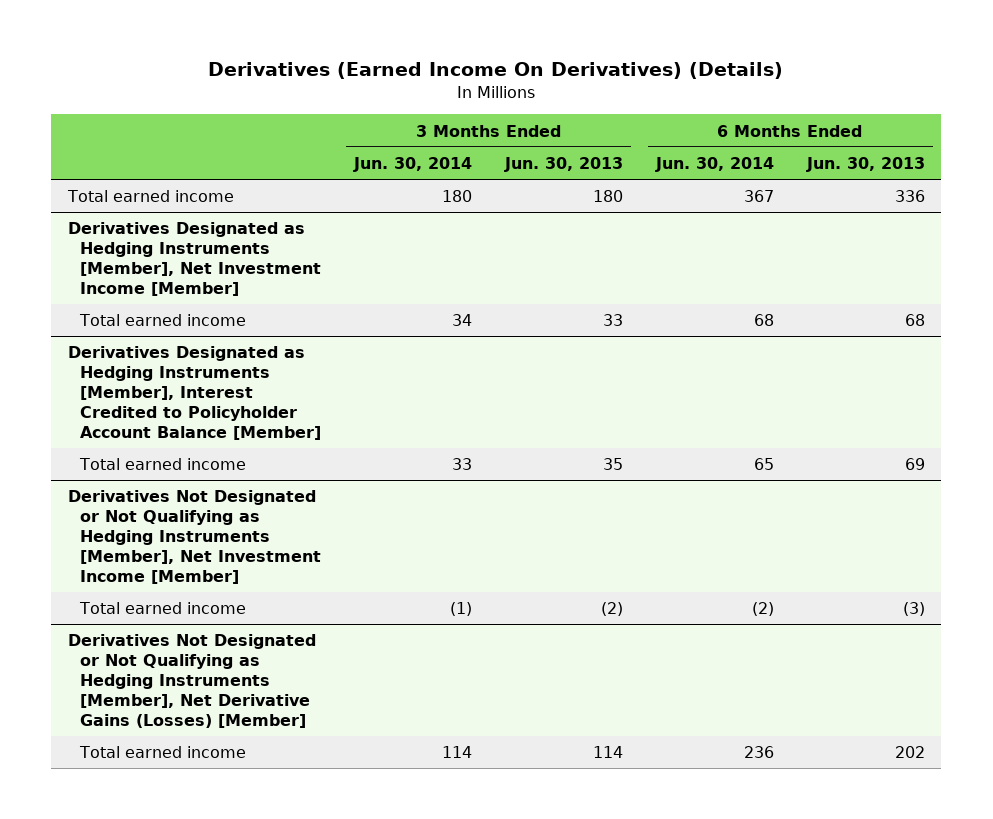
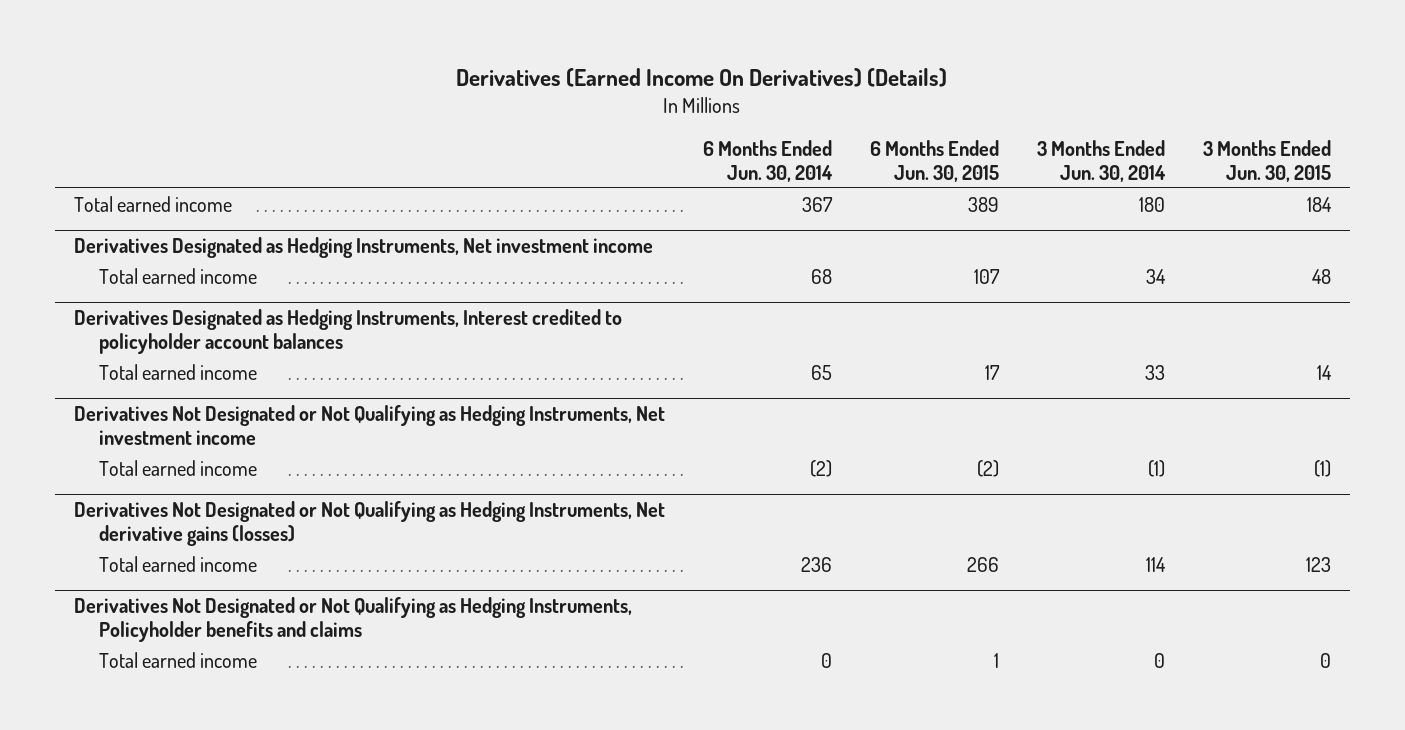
[504,157,624,173] Jun. 30, 2013 -> none
[805,157,925,173] Jun. 30, 2013 -> none
none -> [869,140,999,182] 6 Months Ended Jun. 30, 2015
none -> [1202,140,1331,182] 3 Months Ended Jun. 30, 2015
[67,222,322,297] Derivatives Designated as Hedging Instruments [Member], Net Investment Income [Member] -> [73,237,653,259] Derivatives Designated as Hedging Instruments, Net investment income
[67,346,322,440] Derivatives Designated as Hedging Instruments [Member], Interest Credited to Policyholder Account Balance [Member] -> [73,309,622,355] Derivatives Designated as Hedging Instruments, Interest credited to policyholder account balances
[67,490,322,584] Derivatives Not Designated or Not Qualifying as Hedging Instruments [Member], Net Investment Income [Member] -> [73,405,665,446] Derivatives Not Designated or Not Qualifying as Hedging Instruments, Net investment income
[67,634,316,728] Derivatives Not Designated or Not Qualifying as Hedging Instruments [Member], Net Derivative Gains (Losses) [Member] -> [73,501,665,547] Derivatives Not Designated or Not Qualifying as Hedging Instruments, Net derivative gains (losses)
none -> [73,597,632,643] Derivatives Not Designated or Not Qualifying as Hedging Instruments, Policyholder benefits and claims
none -> [99,651,258,668] Total earned income

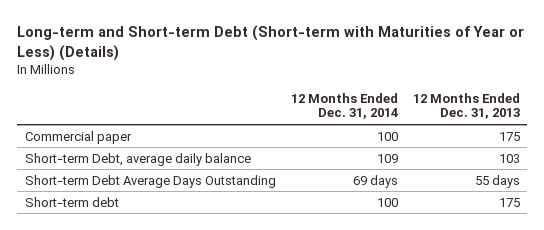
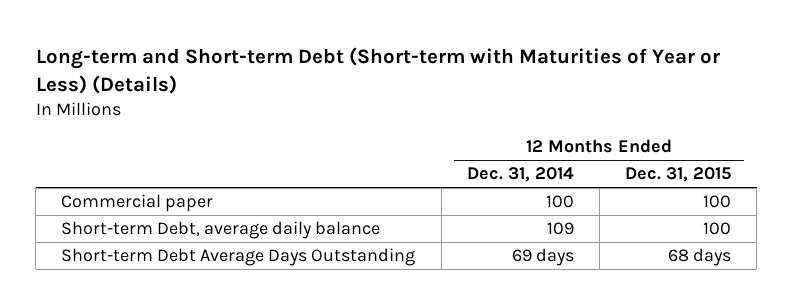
[412,92,520,120] 12 Months Ended Dec. 31, 2013 -> none
none -> [625,167,732,183] Dec. 31, 2015
[24,196,119,207] Short-term debt -> none

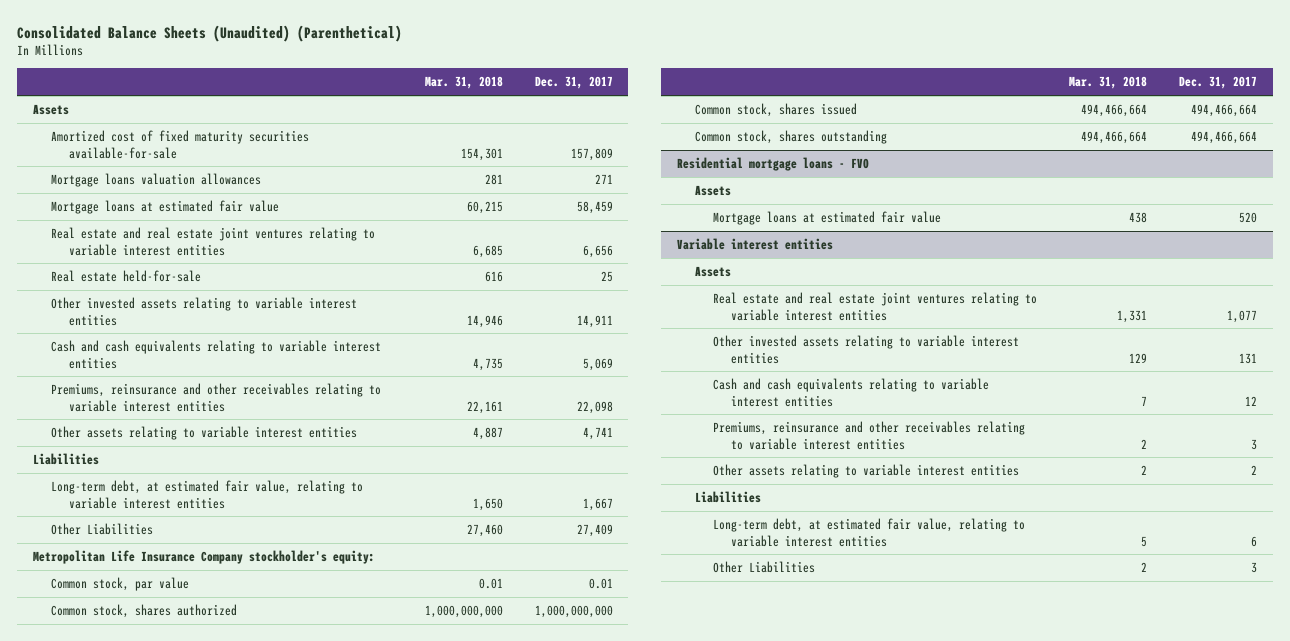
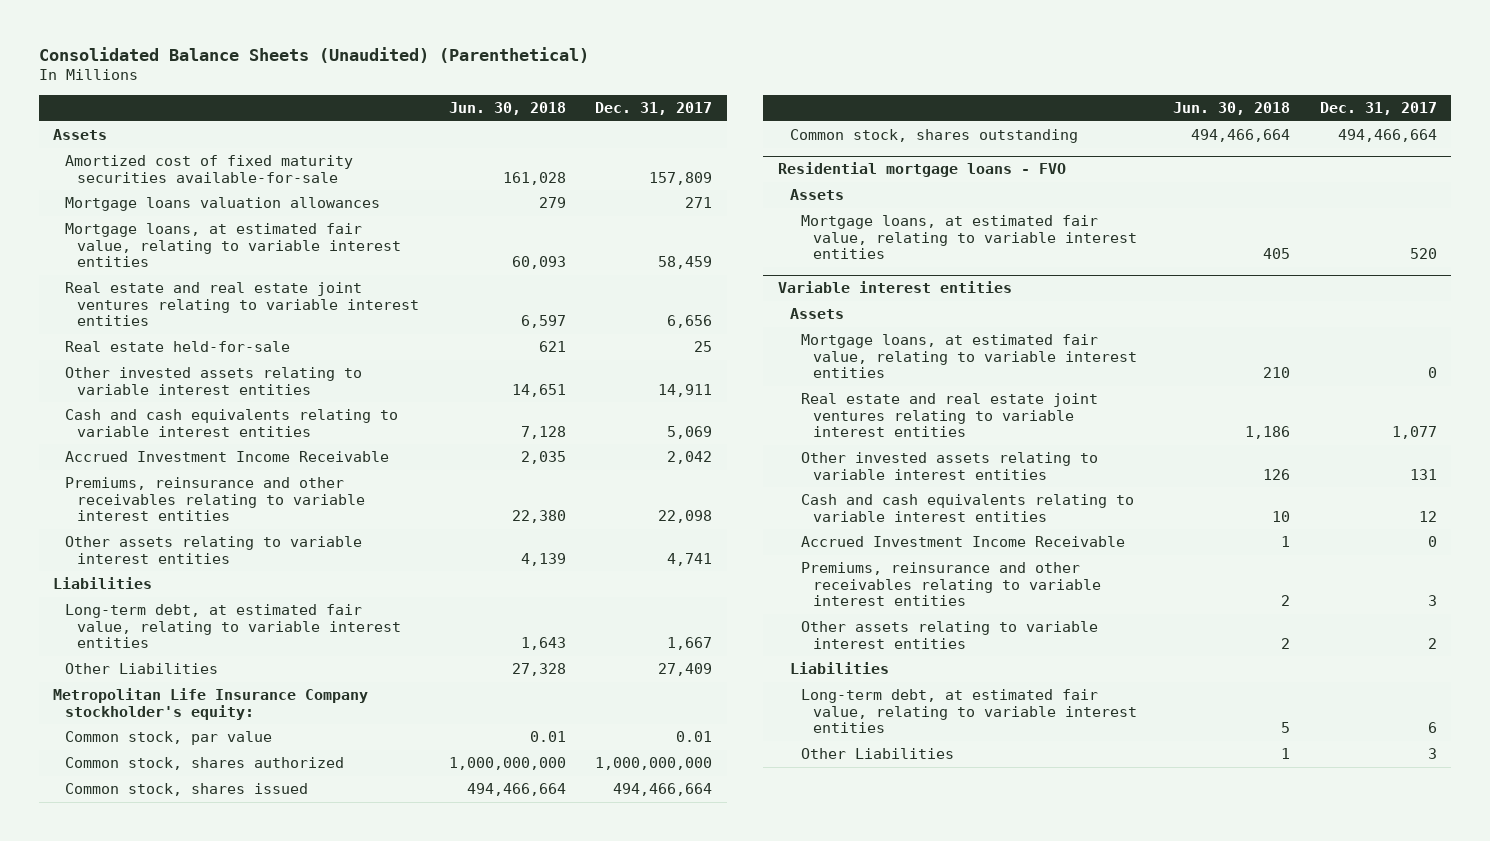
[424,76,503,90] Mar. 31, 2018 -> none
none -> [448,102,566,116] Jun. 30, 2018
[51,199,280,214] Mortgage loans at estimated fair value -> [65,223,401,268] Mortgage loans, at estimated fair value, relating to variable interest entities
none -> [65,451,390,463] Accrued Investment Income Receivable
[713,210,942,225] Mortgage loans at estimated fair value -> [801,215,1138,260] Mortgage loans, at estimated fair value, relating to variable interest entities
none -> [801,334,1138,379] Mortgage loans, at estimated fair value, relating to variable interest entities
none -> [801,536,1126,548] Accrued Investment Income Receivable

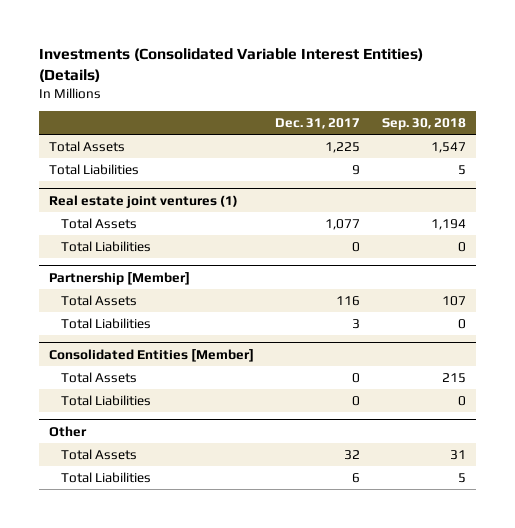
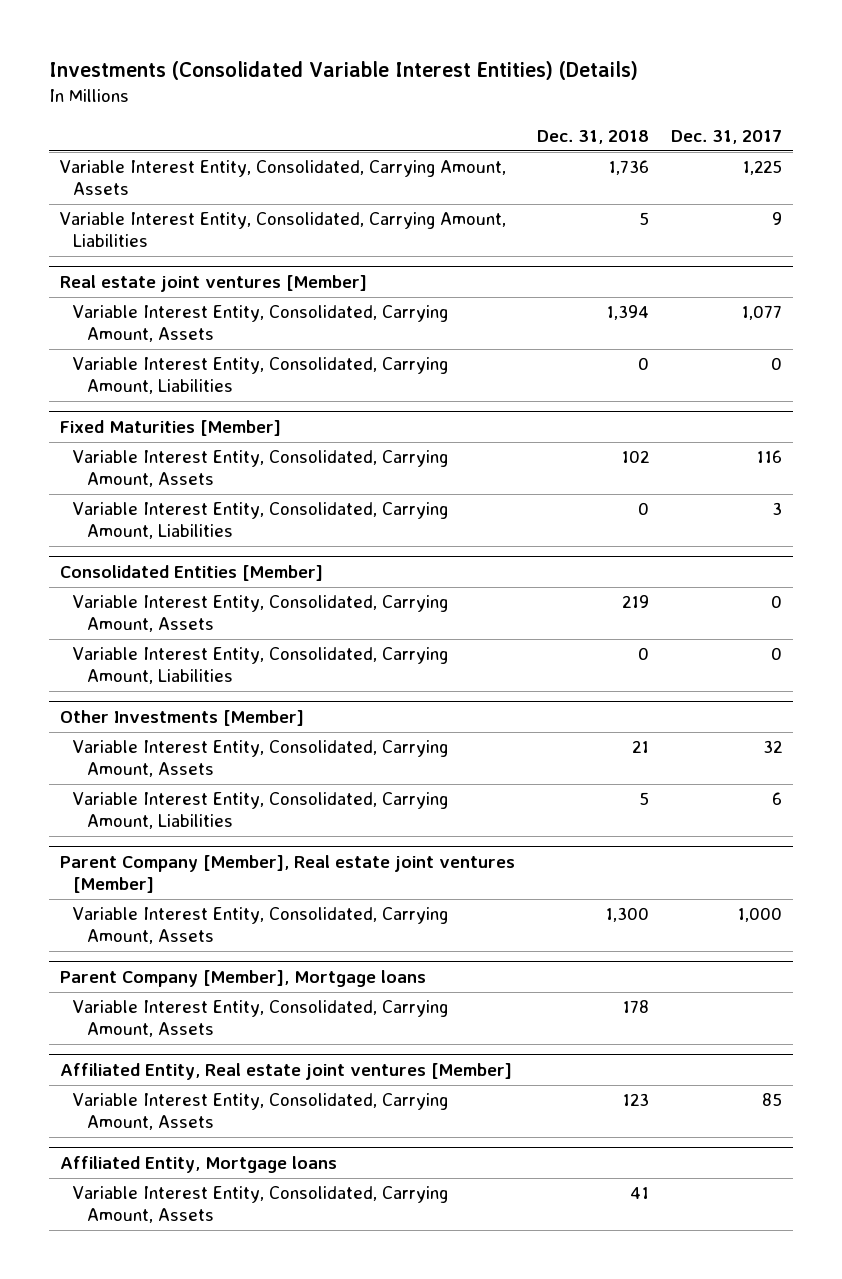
[381,118,466,131] Sep. 30, 2018 -> none
none -> [537,130,650,145] Dec. 31, 2018
[49,271,191,285] Partnership [Member] -> none
[49,140,126,152] Total Assets -> [59,160,506,196] Variable Interest Entity, Consolidated, Carrying Amount, Assets
[49,163,140,175] Total Liabilities -> [59,212,506,248] Variable Interest Entity, Consolidated, Carrying Amount, Liabilities
[49,194,239,208] Real estate joint ventures (1) -> [59,275,367,293] Real estate joint ventures [Member]
[61,217,138,229] Total Assets -> [73,305,449,343] Variable Interest Entity, Consolidated, Carrying Amount, Assets
[61,240,152,252] Total Liabilities -> [73,357,449,395] Variable Interest Entity, Consolidated, Carrying Amount, Liabilities
none -> [59,420,281,437] Fixed Maturities [Member]
[61,294,138,306] Total Assets -> [73,450,449,488] Variable Interest Entity, Consolidated, Carrying Amount, Assets
[61,317,152,329] Total Liabilities -> [73,502,449,540] Variable Interest Entity, Consolidated, Carrying Amount, Liabilities
[61,371,138,383] Total Assets -> [73,595,449,633] Variable Interest Entity, Consolidated, Carrying Amount, Assets
[61,394,152,406] Total Liabilities -> [73,647,449,685] Variable Interest Entity, Consolidated, Carrying Amount, Liabilities
[49,425,88,437] Other -> [59,710,304,727] Other Investments [Member]
[61,448,138,460] Total Assets -> [73,740,449,778] Variable Interest Entity, Consolidated, Carrying Amount, Assets
[61,471,152,483] Total Liabilities -> [73,792,449,830] Variable Interest Entity, Consolidated, Carrying Amount, Liabilities
none -> [59,855,515,894] Parent Company [Member], Real estate joint ventures [Member]
none -> [73,907,449,945] Variable Interest Entity, Consolidated, Carrying Amount, Assets
none -> [59,970,426,988] Parent Company [Member], Mortgage loans
none -> [73,1000,449,1038] Variable Interest Entity, Consolidated, Carrying Amount, Assets
none -> [59,1063,512,1081] Affiliated Entity, Real estate joint ventures [Member]
none -> [73,1093,449,1131] Variable Interest Entity, Consolidated, Carrying Amount, Assets
none -> [59,1156,337,1174] Affiliated Entity, Mortgage loans
none -> [73,1186,449,1224] Variable Interest Entity, Consolidated, Carrying Amount, Assets

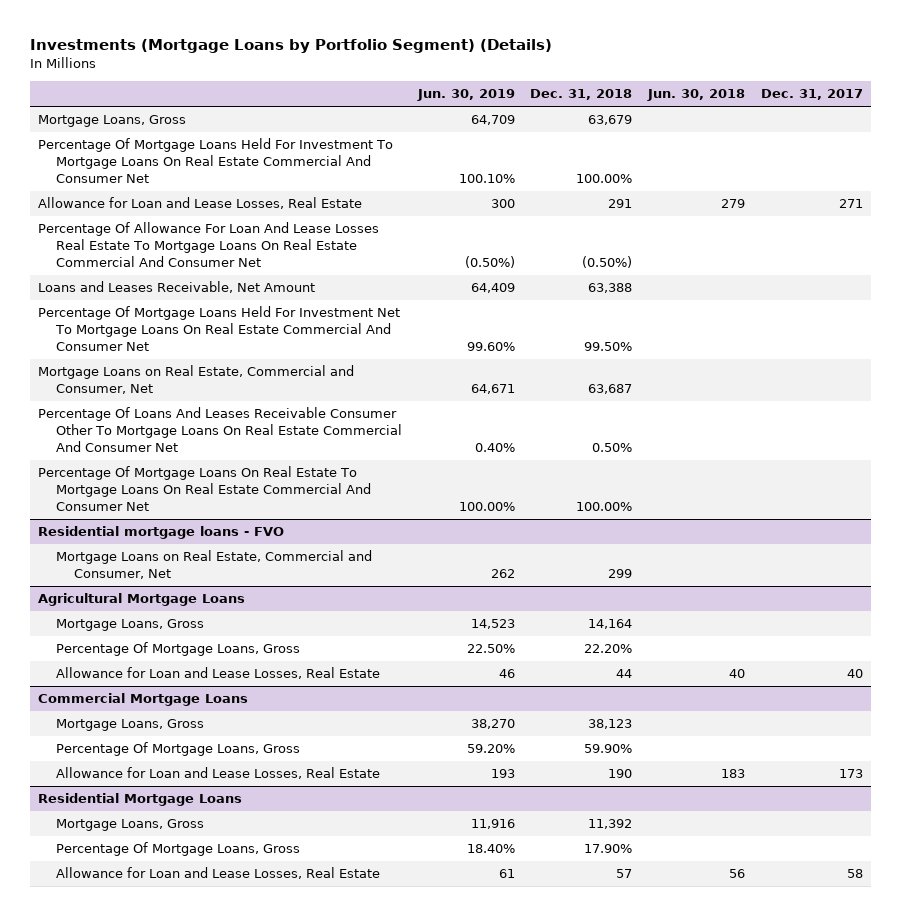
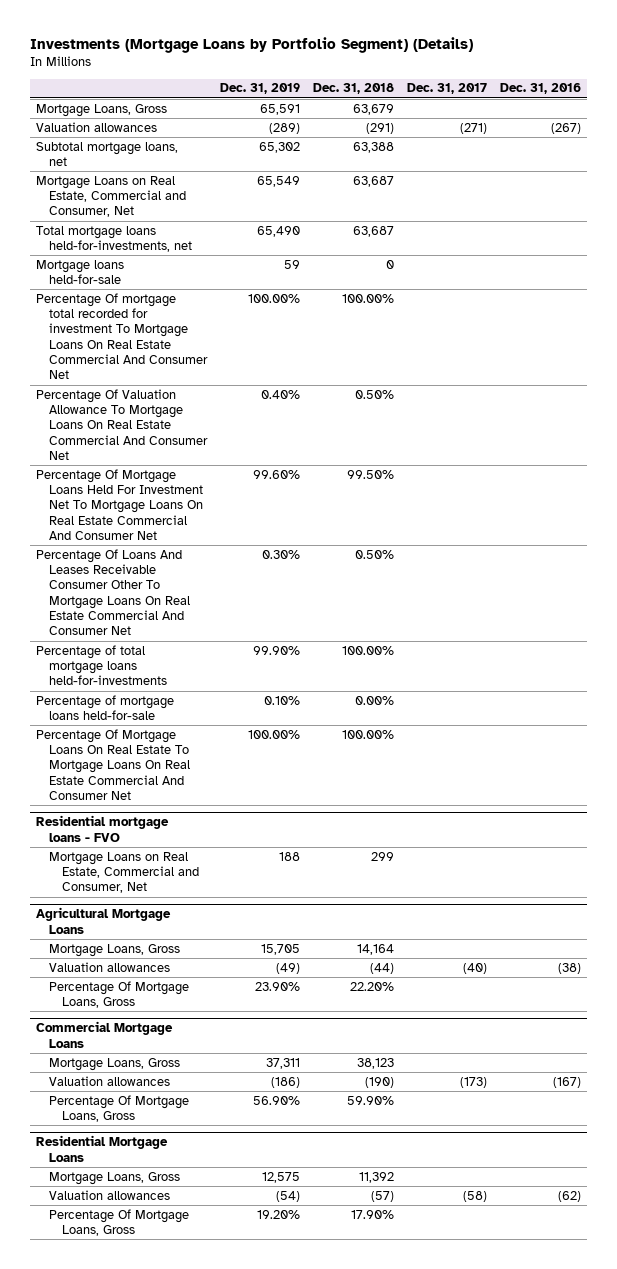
[416,89,515,102] Jun. 30, 2019 -> none
[647,89,746,102] Jun. 30, 2018 -> none
none -> [220,83,301,95] Dec. 31, 2019
none -> [499,83,581,95] Dec. 31, 2016
[38,138,394,183] Percentage Of Mortgage Loans Held For Investment To Mortgage Loans On Real Estate Commercial And Consumer Net -> none
[38,197,363,210] Allowance for Loan and Lease Losses, Real Estate -> none
[38,222,380,267] Percentage Of Allowance For Loan And Lease Losses Real Estate To Mortgage Loans On Real Estate Commercial And Consumer Net -> none
none -> [36,121,158,132] Valuation allowances
[38,281,316,294] Loans and Leases Receivable, Net Amount -> [36,141,179,167] Subtotal mortgage loans, net
none -> [36,225,193,253] Total mortgage loans held-for-investments, net
none -> [36,259,125,285] Mortgage loans held-for-sale
none -> [36,292,209,380] Percentage Of mortgage total recorded for investment To Mortgage Loans On Real Estate Commercial And Consumer Net
none -> [36,388,209,461] Percentage Of Valuation Allowance To Mortgage Loans On Real Estate Commercial And Consumer Net
[38,306,401,351] Percentage Of Mortgage Loans Held For Investment Net To Mortgage Loans On Real Estate Commercial And Consumer Net -> [36,468,204,541] Percentage Of Mortgage Loans Held For Investment Net To Mortgage Loans On Real Estate Commercial And Consumer Net
none -> [36,644,168,686] Percentage of total mortgage loans held-for-investments
none -> [36,694,175,721] Percentage of mortgage loans held-for-sale
none -> [49,961,171,972] Valuation allowances
[55,667,380,680] Allowance for Loan and Lease Losses, Real Estate -> none
none -> [49,1075,171,1086] Valuation allowances
[55,767,380,780] Allowance for Loan and Lease Losses, Real Estate -> none
none -> [49,1189,171,1200] Valuation allowances
[55,867,380,880] Allowance for Loan and Lease Losses, Real Estate -> none

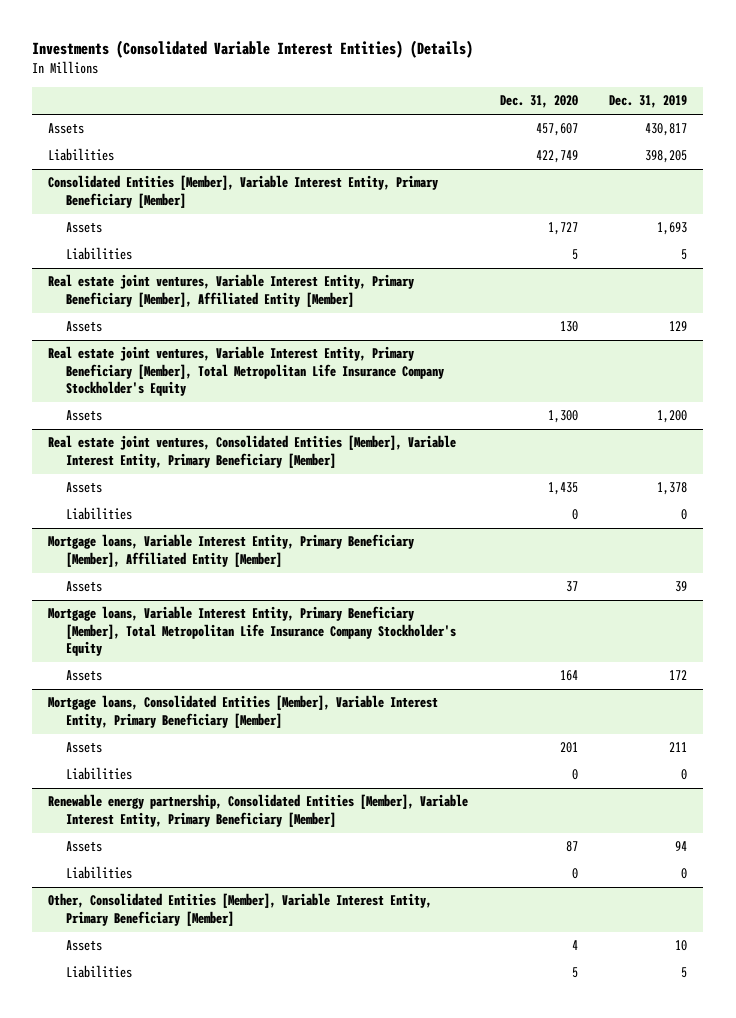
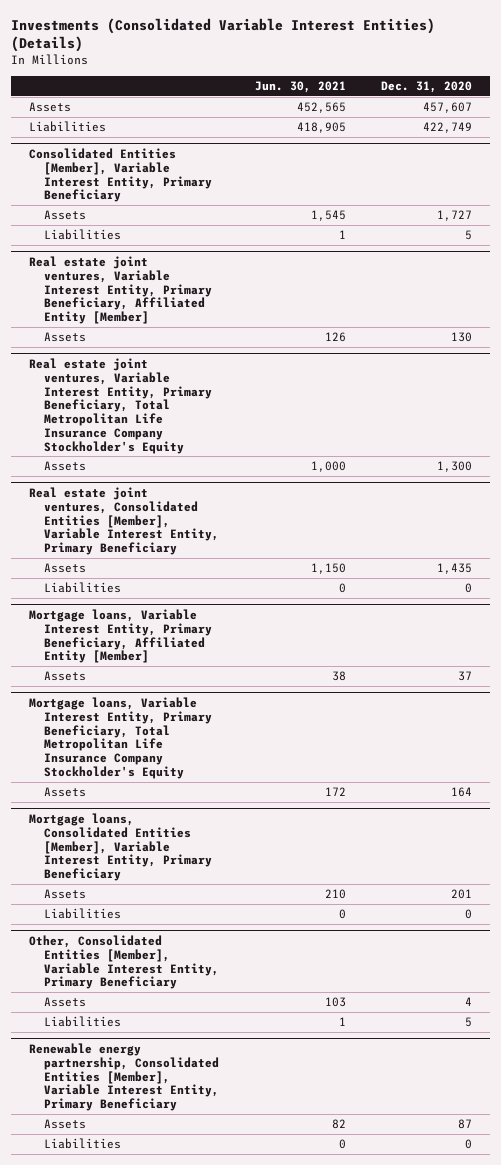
[609,95,688,109] Dec. 31, 2019 -> none
none -> [254,81,346,94] Jun. 30, 2021
[48,175,439,208] Consolidated Entities [Member], Variable Interest Entity, Primary Beneficiary [Member] -> [28,147,213,203] Consolidated Entities [Member], Variable Interest Entity, Primary Beneficiary
[48,274,415,307] Real estate joint ventures, Variable Interest Entity, Primary Beneficiary [Member], Affiliated Entity [Member] -> [28,255,213,325] Real estate joint ventures, Variable Interest Entity, Primary Beneficiary, Affiliated Entity [Member]
[48,346,445,397] Real estate joint ventures, Variable Interest Entity, Primary Beneficiary [Member], Total Metropolitan Life Insurance Company Stockholder's Equity -> [28,357,213,454] Real estate joint ventures, Variable Interest Entity, Primary Beneficiary, Total Metropolitan Life Insurance Company Stockholder's Equity
[48,435,457,468] Real estate joint ventures, Consolidated Entities [Member], Variable Interest Entity, Primary Beneficiary [Member] -> [28,486,220,556] Real estate joint ventures, Consolidated Entities [Member], Variable Interest Entity, Primary Beneficiary
[48,534,415,567] Mortgage loans, Variable Interest Entity, Primary Beneficiary [Member], Affiliated Entity [Member] -> [28,608,213,664] Mortgage loans, Variable Interest Entity, Primary Beneficiary, Affiliated Entity [Member]
[48,606,457,657] Mortgage loans, Variable Interest Entity, Primary Beneficiary [Member], Total Metropolitan Life Insurance Company Stockholder's Equity -> [28,696,213,779] Mortgage loans, Variable Interest Entity, Primary Beneficiary, Total Metropolitan Life Insurance Company Stockholder's Equity
[48,695,439,728] Mortgage loans, Consolidated Entities [Member], Variable Interest Entity, Primary Beneficiary [Member] -> [28,812,213,882] Mortgage loans, Consolidated Entities [Member], Variable Interest Entity, Primary Beneficiary
[48,794,469,827] Renewable energy partnership, Consolidated Entities [Member], Variable Interest Entity, Primary Beneficiary [Member] -> none
[66,841,103,853] Assets -> none
[66,866,133,880] Liabilities -> none
[48,893,433,926] Other, Consolidated Entities [Member], Variable Interest Entity, Primary Beneficiary [Member] -> [28,934,220,990] Other, Consolidated Entities [Member], Variable Interest Entity, Primary Beneficiary
none -> [28,1042,220,1112] Renewable energy partnership, Consolidated Entities [Member], Variable Interest Entity, Primary Beneficiary
none -> [44,1118,87,1129] Assets
none -> [44,1137,122,1149] Liabilities

